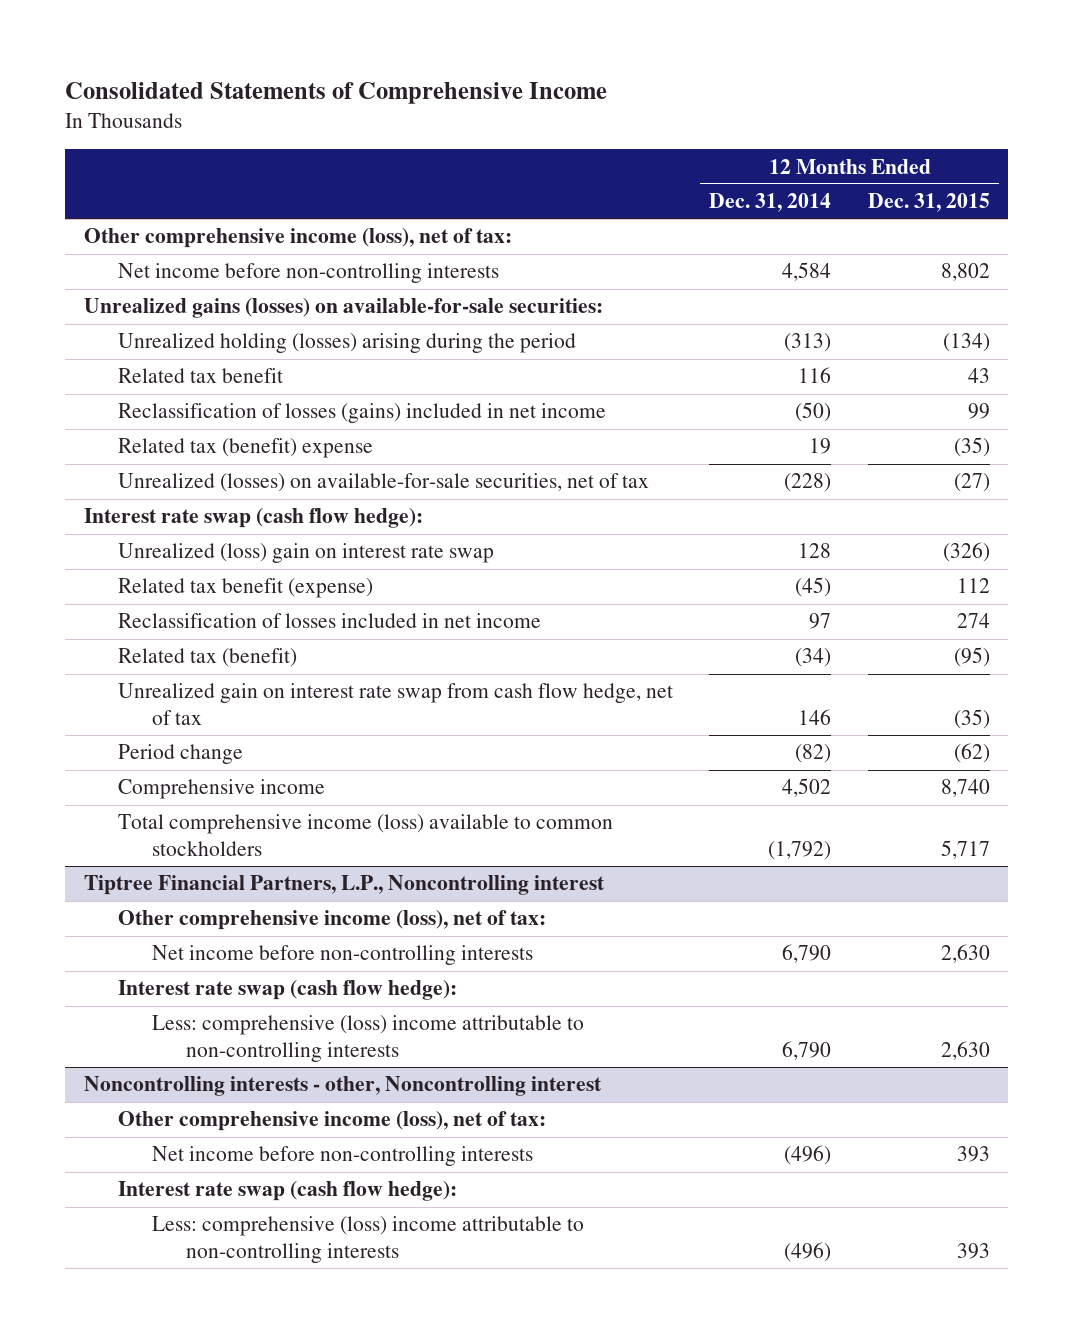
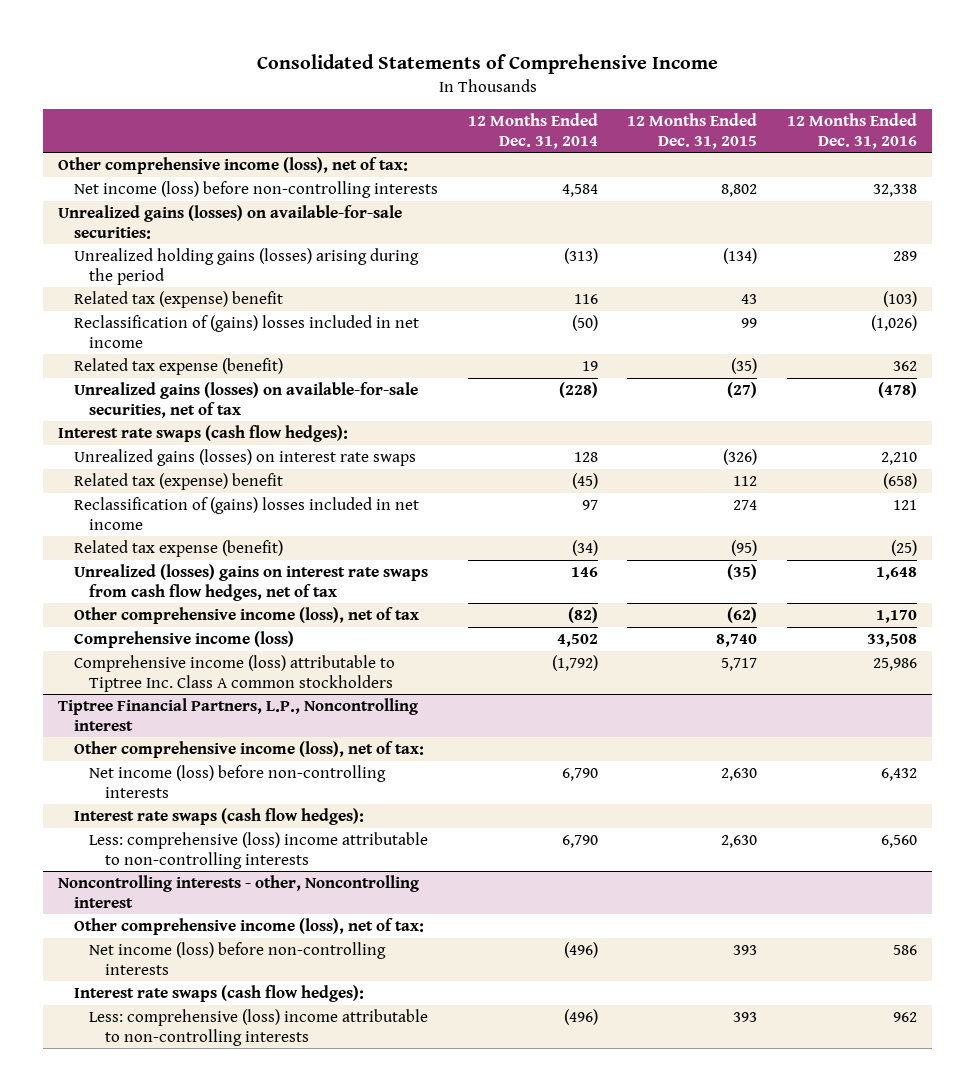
none -> [787,113,918,149] 12 Months Ended Dec. 31, 2016
[117,263,499,284] Net income before non-controlling interests -> [73,181,438,199] Net income (loss) before non-controlling interests
[117,333,576,354] Unrealized holding (losses) arising during the period -> [73,248,419,285] Unrealized holding gains (losses) arising during the period
[117,368,283,384] Related tax benefit -> [73,291,283,309] Related tax (expense) benefit
[117,403,606,424] Reclassification of losses (gains) included in net income -> [73,315,419,348] Reclassification of (gains) losses included in net income
[117,438,373,459] Related tax (benefit) expense -> [73,358,283,376] Related tax expense (benefit)
[117,473,649,493] Unrealized (losses) on available-for-sale securities, net of tax -> [73,382,418,418] Unrealized gains (losses) on available-for-sale securities, net of tax
[83,508,423,529] Interest rate swap (cash flow hedge): -> [58,425,349,443] Interest rate swaps (cash flow hedges):
[117,543,494,564] Unrealized (loss) gain on interest rate swap -> [73,449,416,467] Unrealized gains (losses) on interest rate swaps
[117,578,373,599] Related tax benefit (expense) -> [73,473,283,491] Related tax (expense) benefit
[117,613,541,629] Reclassification of losses included in net income -> [73,497,419,530] Reclassification of (gains) losses included in net income
[117,648,297,668] Related tax (benefit) -> [73,540,283,558] Related tax expense (benefit)
[117,683,673,725] Unrealized gain on interest rate swap from cash flow hedge, net of tax -> [73,564,428,601] Unrealized (losses) gains on interest rate swaps from cash flow hedges, net of tax
[117,744,243,765] Period change -> [73,607,419,625] Other comprehensive income (loss), net of tax
[117,779,325,800] Comprehensive income -> [73,631,294,649] Comprehensive income (loss)
[117,814,613,856] Total comprehensive income (loss) available to common stockholders -> [73,655,395,692] Comprehensive income (loss) attributable to Tiptree Inc. Class A common stockholders
[151,945,533,966] Net income before non-controlling interests -> [89,765,387,798] Net income (loss) before non-controlling interests
[117,980,457,1001] Interest rate swap (cash flow hedge): -> [73,808,364,826] Interest rate swaps (cash flow hedges):
[151,1146,533,1167] Net income before non-controlling interests -> [89,942,387,975] Net income (loss) before non-controlling interests
[117,1181,457,1202] Interest rate swap (cash flow hedge): -> [73,985,364,1003] Interest rate swaps (cash flow hedges):

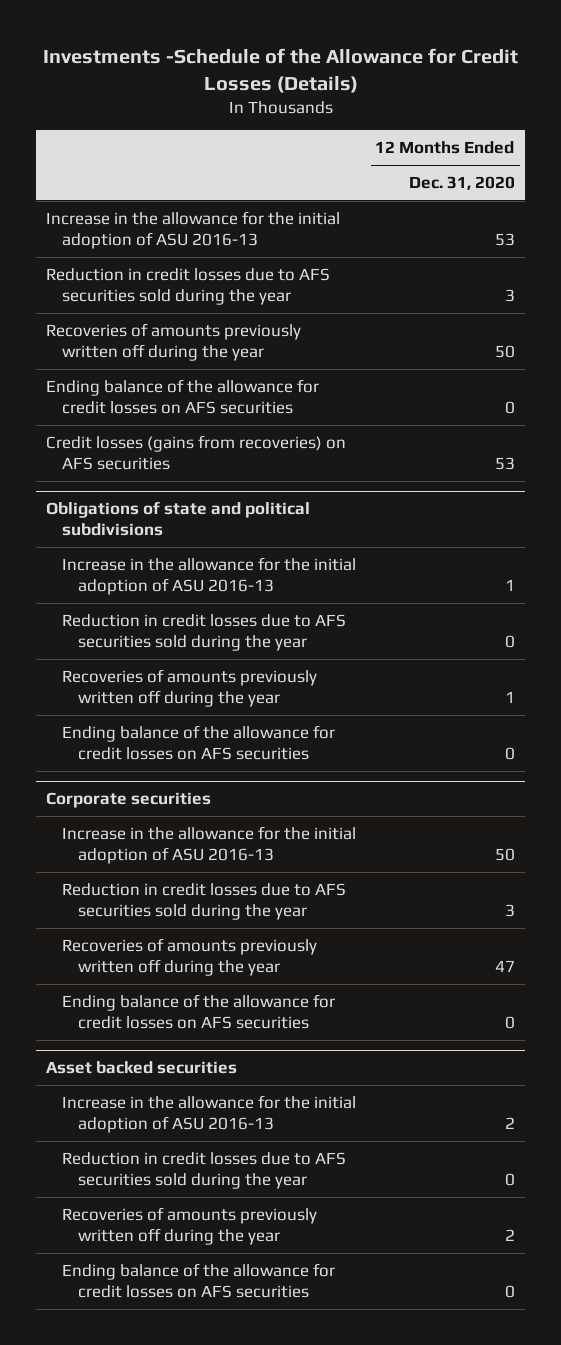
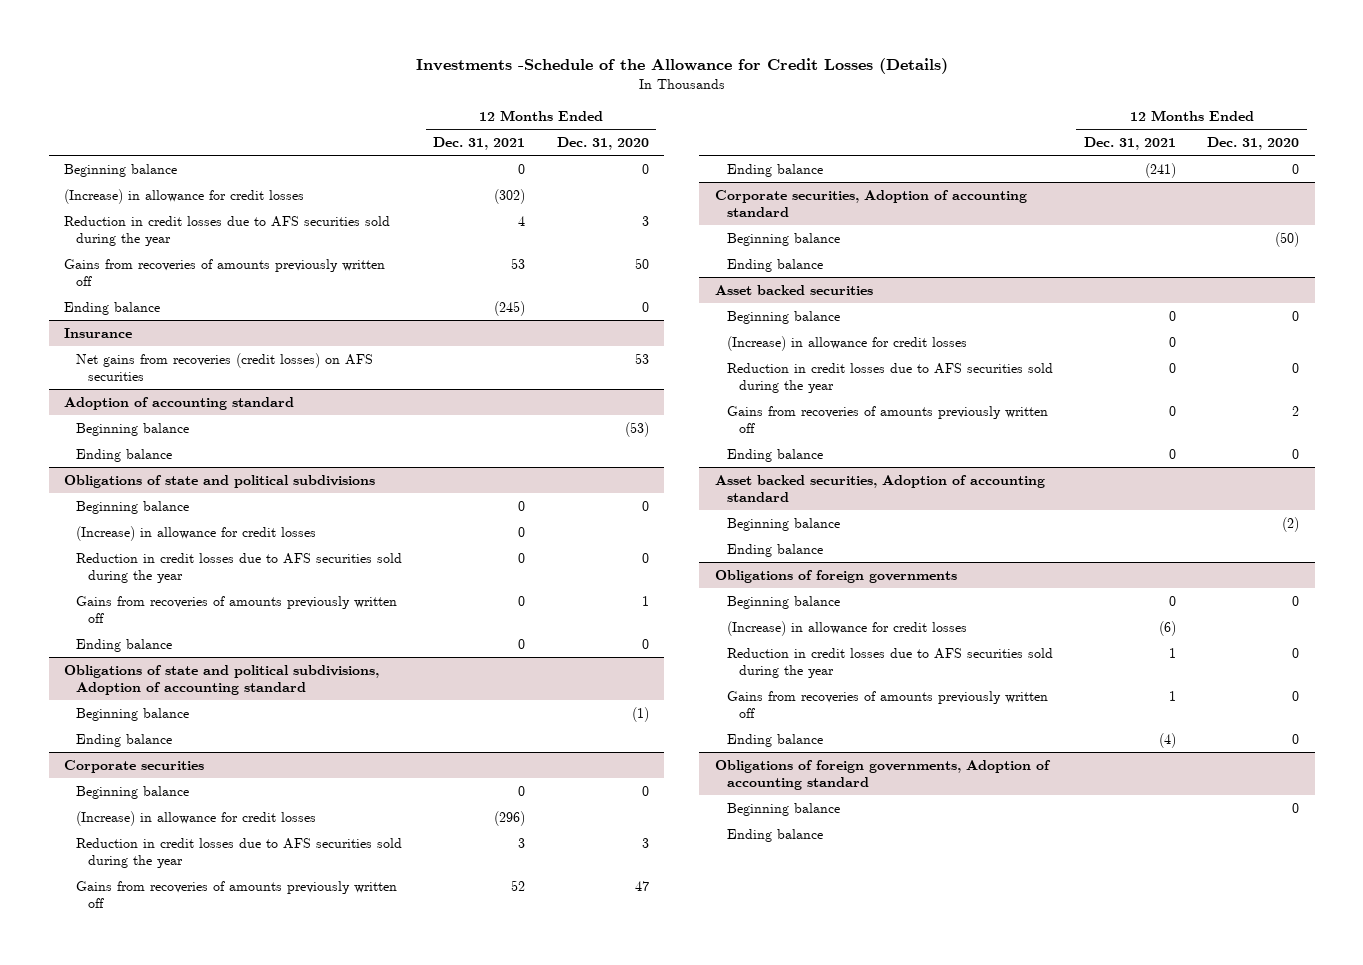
none -> [433,136,526,150] Dec. 31, 2021
[46,210,341,249] Increase in the allowance for the initial adoption of ASU 2016-13 -> none
none -> [64,163,178,177] Beginning balance
none -> [64,188,305,204] (Increase) in allowance for credit losses
[46,322,302,361] Recoveries of amounts previously written off during the year -> [64,258,386,286] Gains from recoveries of amounts previously written off
[46,378,320,414] Ending balance of the allowance for credit losses on AFS securities -> [64,301,161,315] Ending balance
none -> [64,327,133,338] Insurance
[46,434,347,470] Credit losses (gains from recoveries) on AFS securities -> [76,352,374,381] Net gains from recoveries (credit losses) on AFS securities
none -> [64,396,295,410] Adoption of accounting standard
none -> [76,422,190,436] Beginning balance
none -> [76,448,173,462] Ending balance
[62,556,357,595] Increase in the allowance for the initial adoption of ASU 2016-13 -> none
none -> [76,500,190,514] Beginning balance
none -> [76,525,317,541] (Increase) in allowance for credit losses
[62,668,318,707] Recoveries of amounts previously written off during the year -> [76,595,398,623] Gains from recoveries of amounts previously written off
[62,724,336,760] Ending balance of the allowance for credit losses on AFS securities -> [76,638,173,652] Ending balance
none -> [64,664,380,695] Obligations of state and political subdivisions, Adoption of accounting standard
none -> [76,707,190,721] Beginning balance
none -> [76,733,173,747] Ending balance
[62,825,357,864] Increase in the allowance for the initial adoption of ASU 2016-13 -> none
none -> [76,785,190,799] Beginning balance
none -> [76,810,317,826] (Increase) in allowance for credit losses
[62,937,318,976] Recoveries of amounts previously written off during the year -> [76,880,398,908] Gains from recoveries of amounts previously written off
[62,993,336,1029] Ending balance of the allowance for credit losses on AFS securities -> [726,163,823,177] Ending balance
none -> [714,189,1027,217] Corporate securities, Adoption of accounting standard
none -> [726,232,840,246] Beginning balance
none -> [726,258,823,272] Ending balance
[62,1094,357,1133] Increase in the allowance for the initial adoption of ASU 2016-13 -> none
none -> [726,310,840,324] Beginning balance
none -> [726,335,967,351] (Increase) in allowance for credit losses
[62,1206,318,1245] Recoveries of amounts previously written off during the year -> [726,405,1048,433] Gains from recoveries of amounts previously written off
[62,1262,336,1298] Ending balance of the allowance for credit losses on AFS securities -> [726,448,823,462] Ending balance
none -> [714,474,1045,502] Asset backed securities, Adoption of accounting standard
none -> [726,517,840,531] Beginning balance
none -> [726,543,823,557] Ending balance
none -> [714,569,957,583] Obligations of foreign governments
none -> [726,595,840,609] Beginning balance
none -> [726,620,967,636] (Increase) in allowance for credit losses
none -> [726,647,1053,678] Reduction in credit losses due to AFS securities sold during the year
none -> [726,690,1048,718] Gains from recoveries of amounts previously written off
none -> [726,733,823,747] Ending balance
none -> [714,759,1051,790] Obligations of foreign governments, Adoption of accounting standard
none -> [726,802,840,816] Beginning balance
none -> [726,828,823,842] Ending balance

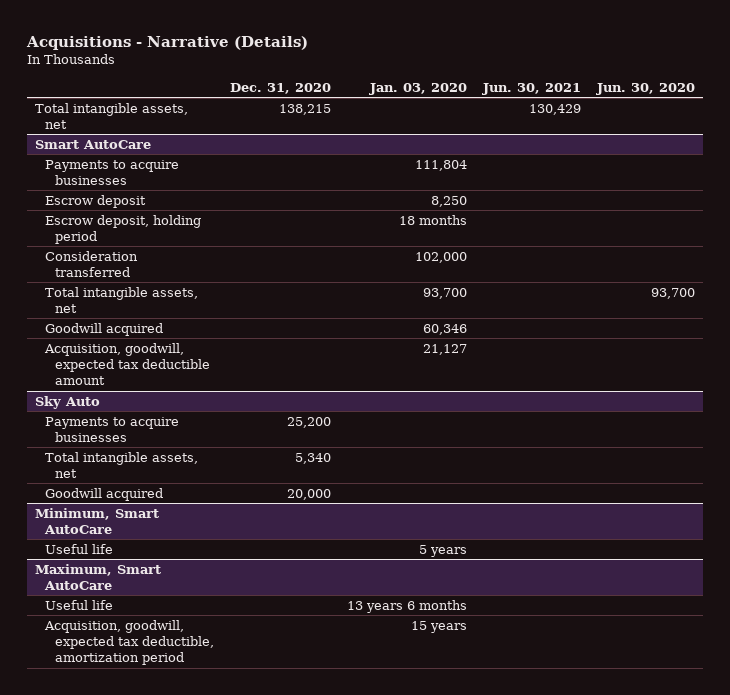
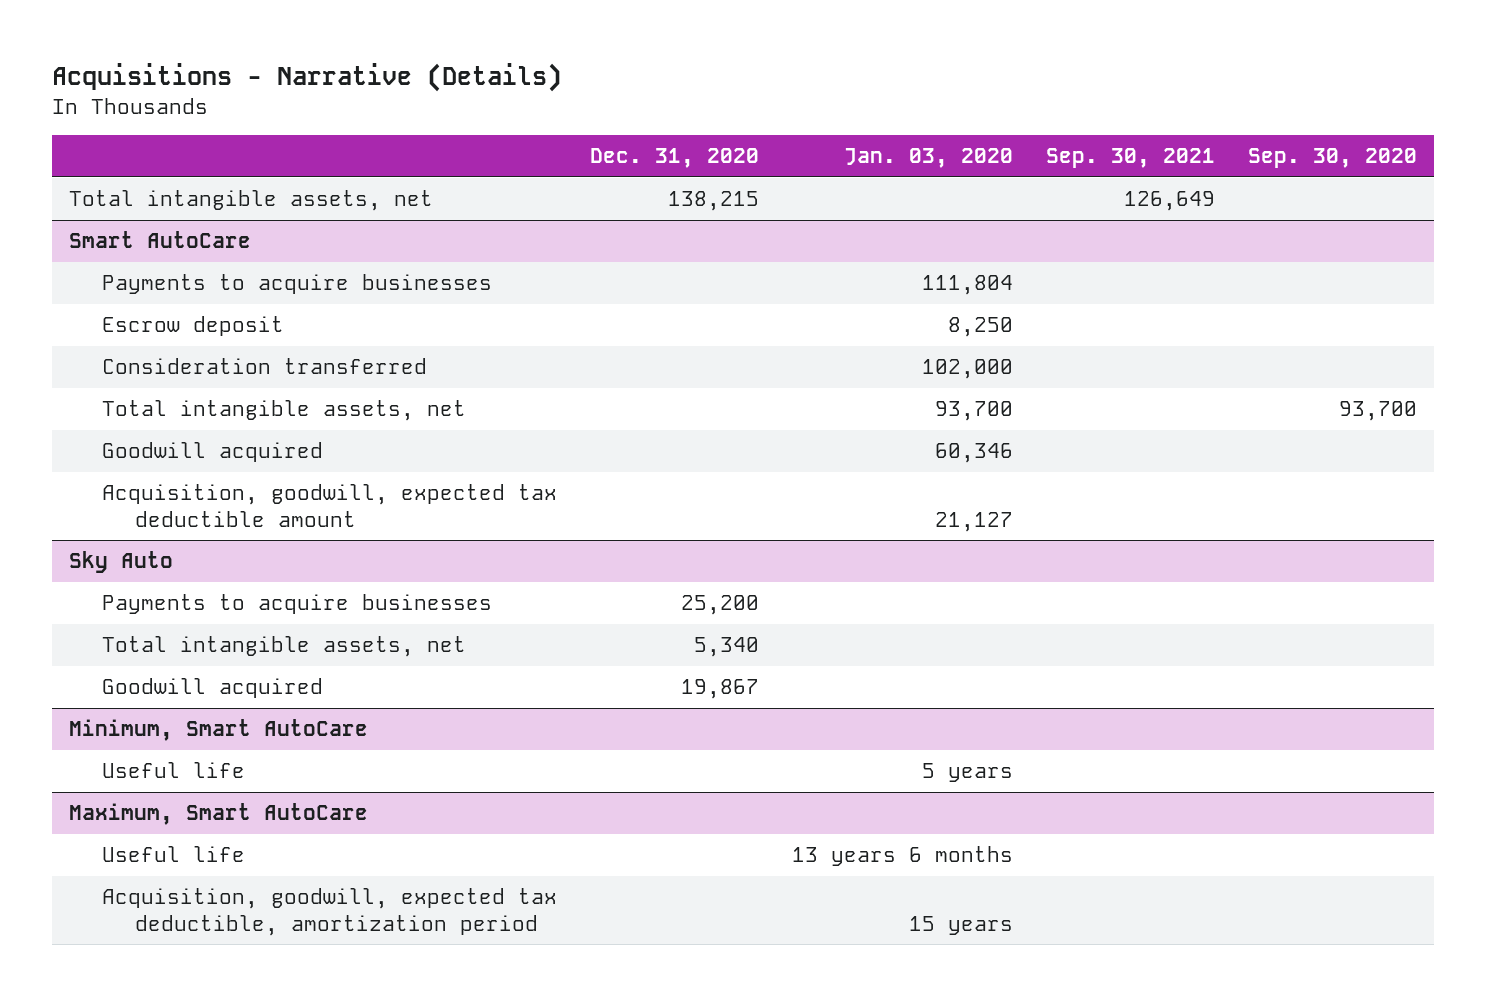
[482,82,582,95] Jun. 30, 2021 -> none
[595,82,695,95] Jun. 30, 2020 -> none
none -> [1046,148,1216,169] Sep. 30, 2021
none -> [1248,148,1418,169] Sep. 30, 2020
[45,214,202,244] Escrow deposit, holding period -> none
[287,488,332,500] 20,000 -> [680,679,759,700] 19,867

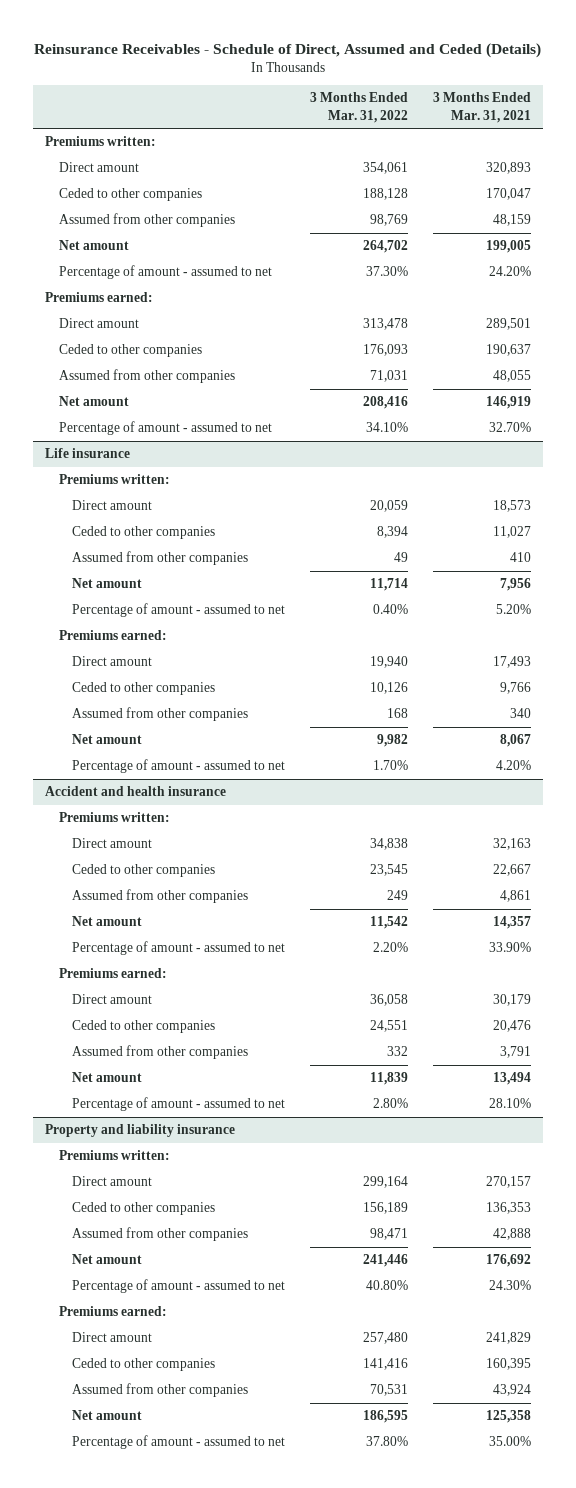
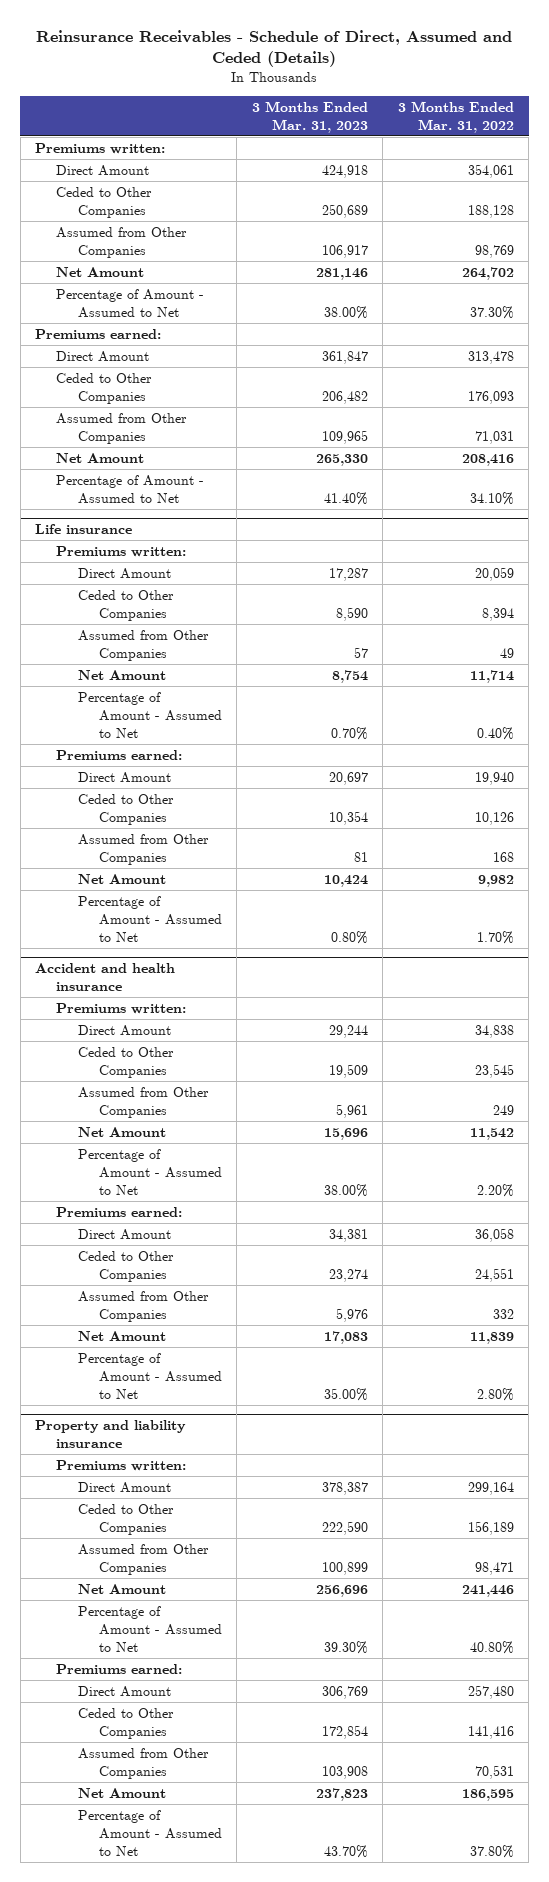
[432,92,531,123] 3 Months Ended Mar. 31, 2021 -> none
none -> [251,100,368,133] 3 Months Ended Mar. 31, 2023
[58,162,139,173] Direct amount -> [56,164,150,176] Direct Amount
[58,188,202,202] Ceded to other companies -> [56,186,153,218] Ceded to Other Companies
[58,213,235,228] Assumed from other companies -> [56,226,188,258] Assumed from Other Companies
[58,240,129,251] Net amount -> [56,266,145,277] Net Amount
[58,265,272,280] Percentage of amount - assumed to net -> [56,288,205,318] Percentage of Amount - Assumed to Net
[58,318,139,329] Direct amount -> [56,350,150,362] Direct Amount
[58,344,202,358] Ceded to other companies -> [56,372,153,404] Ceded to Other Companies
[58,369,235,384] Assumed from other companies -> [56,412,188,444] Assumed from Other Companies
[58,396,129,407] Net amount -> [56,452,145,463] Net Amount
[58,421,272,436] Percentage of amount - assumed to net -> [56,474,205,504] Percentage of Amount - Assumed to Net
[72,500,153,511] Direct amount -> [77,567,171,579] Direct Amount
[72,526,216,540] Ceded to other companies -> [77,589,174,621] Ceded to Other Companies
[72,551,249,566] Assumed from other companies -> [77,629,209,661] Assumed from Other Companies
[72,578,143,589] Net amount -> [77,669,166,680] Net Amount
[72,603,286,618] Percentage of amount - assumed to net -> [77,691,222,738] Percentage of Amount - Assumed to Net
[72,656,153,667] Direct amount -> [77,771,171,783] Direct Amount
[72,682,216,696] Ceded to other companies -> [77,793,174,825] Ceded to Other Companies
[72,707,249,722] Assumed from other companies -> [77,833,209,865] Assumed from Other Companies
[72,734,143,745] Net amount -> [77,873,166,884] Net Amount
[72,759,286,774] Percentage of amount - assumed to net -> [77,895,222,942] Percentage of Amount - Assumed to Net
[72,838,153,849] Direct amount -> [77,1024,171,1036] Direct Amount
[72,864,216,878] Ceded to other companies -> [77,1046,174,1078] Ceded to Other Companies
[72,889,249,904] Assumed from other companies -> [77,1086,209,1118] Assumed from Other Companies
[72,916,143,927] Net amount -> [77,1126,166,1137] Net Amount
[72,941,286,956] Percentage of amount - assumed to net -> [77,1148,222,1195] Percentage of Amount - Assumed to Net
[72,994,153,1005] Direct amount -> [77,1228,171,1240] Direct Amount
[72,1020,216,1034] Ceded to other companies -> [77,1250,174,1282] Ceded to Other Companies
[72,1045,249,1060] Assumed from other companies -> [77,1290,209,1322] Assumed from Other Companies
[72,1072,143,1083] Net amount -> [77,1330,166,1341] Net Amount
[72,1097,286,1112] Percentage of amount - assumed to net -> [77,1352,222,1399] Percentage of Amount - Assumed to Net
[72,1176,153,1187] Direct amount -> [77,1481,171,1493] Direct Amount
[72,1202,216,1216] Ceded to other companies -> [77,1503,174,1535] Ceded to Other Companies
[72,1227,249,1242] Assumed from other companies -> [77,1543,209,1575] Assumed from Other Companies
[72,1254,143,1265] Net amount -> [77,1583,166,1594] Net Amount
[72,1279,286,1294] Percentage of amount - assumed to net -> [77,1605,222,1652] Percentage of Amount - Assumed to Net
[72,1332,153,1343] Direct amount -> [77,1685,171,1697] Direct Amount
[72,1358,216,1372] Ceded to other companies -> [77,1707,174,1739] Ceded to Other Companies
[72,1383,249,1398] Assumed from other companies -> [77,1747,209,1779] Assumed from Other Companies
[72,1410,143,1421] Net amount -> [77,1787,166,1798] Net Amount
[72,1435,286,1450] Percentage of amount - assumed to net -> [77,1809,222,1856] Percentage of Amount - Assumed to Net

